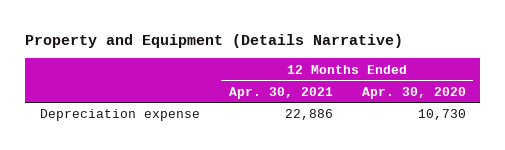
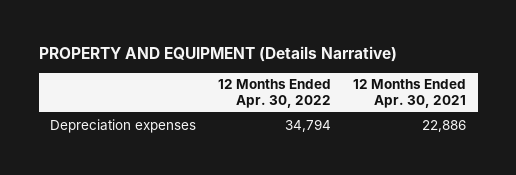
[25,34,404,49] Property and Equipment (Details Narrative) -> [38,46,397,63] PROPERTY AND EQUIPMENT (Details Narrative)
[361,86,466,99] Apr. 30, 2020 -> none
none -> [218,79,332,108] 12 Months Ended Apr. 30, 2022
[39,109,200,122] Depreciation expense -> [49,118,196,133] Depreciation expenses

